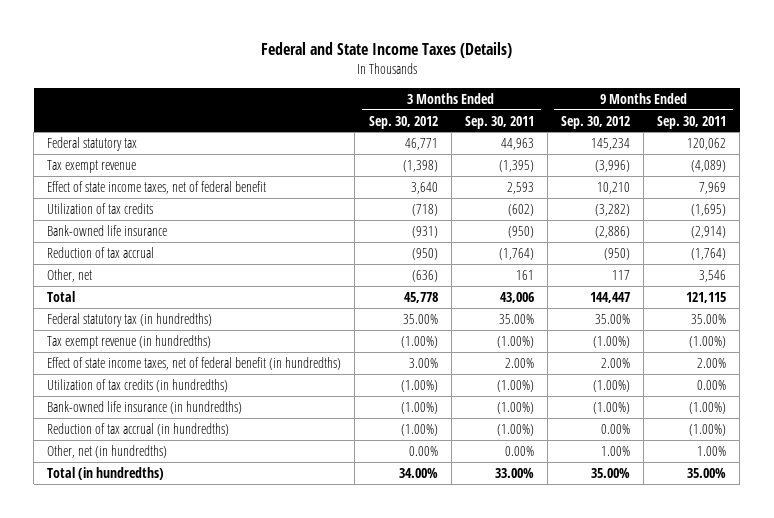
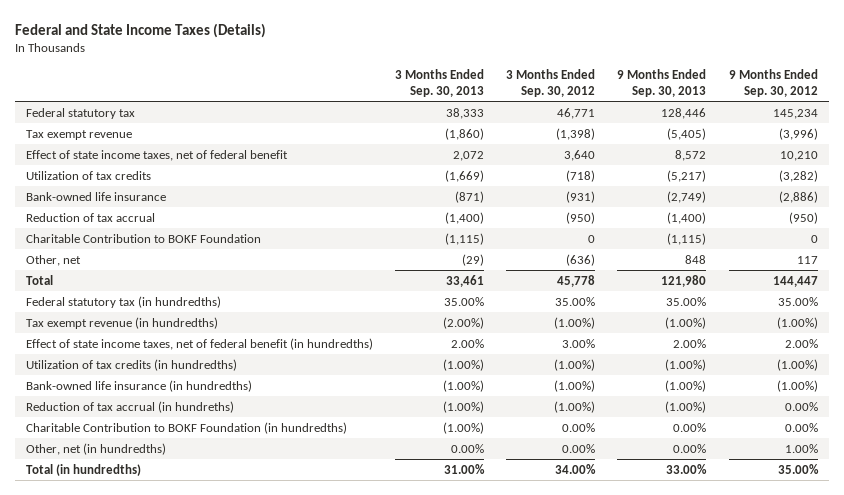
[464,115,534,129] Sep. 30, 2011 -> none
[657,115,727,129] Sep. 30, 2011 -> none
none -> [395,69,485,97] 3 Months Ended Sep. 30, 2013
none -> [617,69,707,97] 9 Months Ended Sep. 30, 2013
none -> [26,233,262,243] Charitable Contribution to BOKF Foundation
[47,422,230,436] Reduction of tax accrual (in hundredths) -> [26,400,235,413] Reduction of tax accrual (in hundreths)
none -> [26,421,348,434] Charitable Contribution to BOKF Foundation (in hundredths)

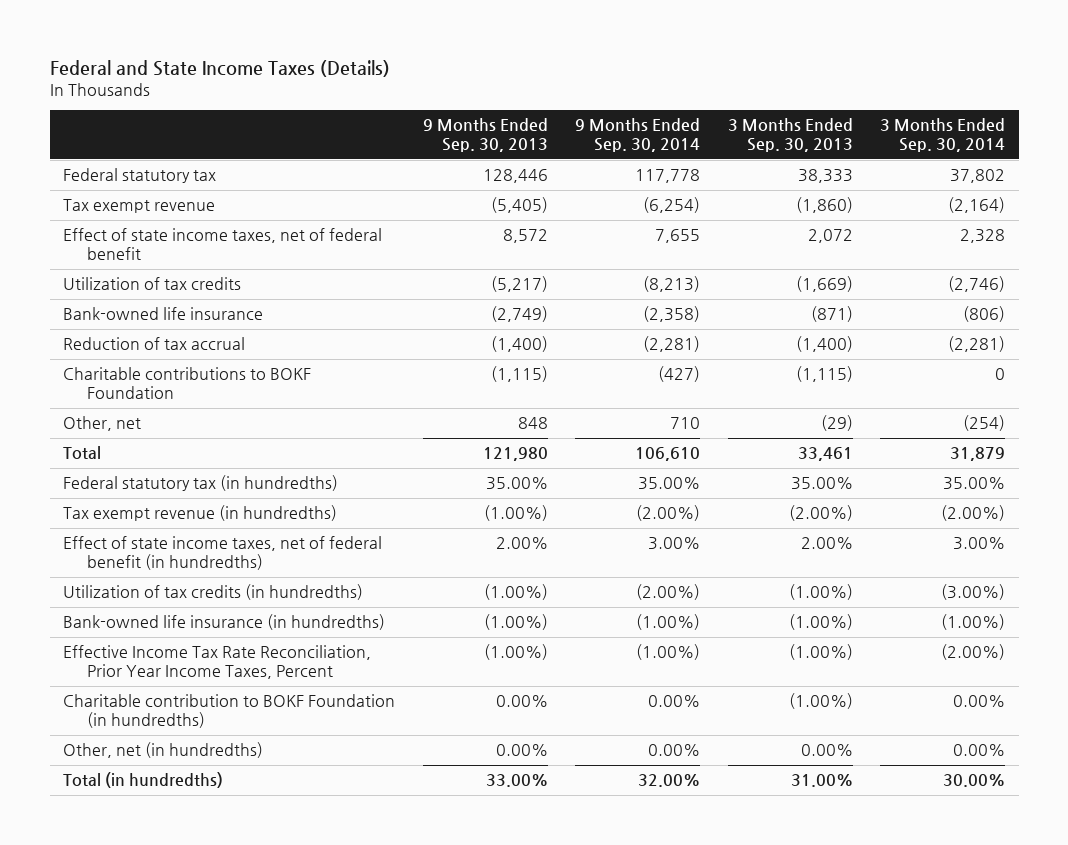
[506,69,596,97] 3 Months Ended Sep. 30, 2012 -> none
[728,69,818,97] 9 Months Ended Sep. 30, 2012 -> none
none -> [575,118,701,153] 9 Months Ended Sep. 30, 2014
none -> [880,118,1006,153] 3 Months Ended Sep. 30, 2014
[26,233,262,243] Charitable Contribution to BOKF Foundation -> [63,367,312,400] Charitable contributions to BOKF Foundation
[26,400,235,413] Reduction of tax accrual (in hundreths) -> [63,645,372,680] Effective Income Tax Rate Reconciliation, Prior Year Income Taxes, Percent
[26,421,348,434] Charitable Contribution to BOKF Foundation (in hundredths) -> [63,694,396,729] Charitable contribution to BOKF Foundation (in hundredths)

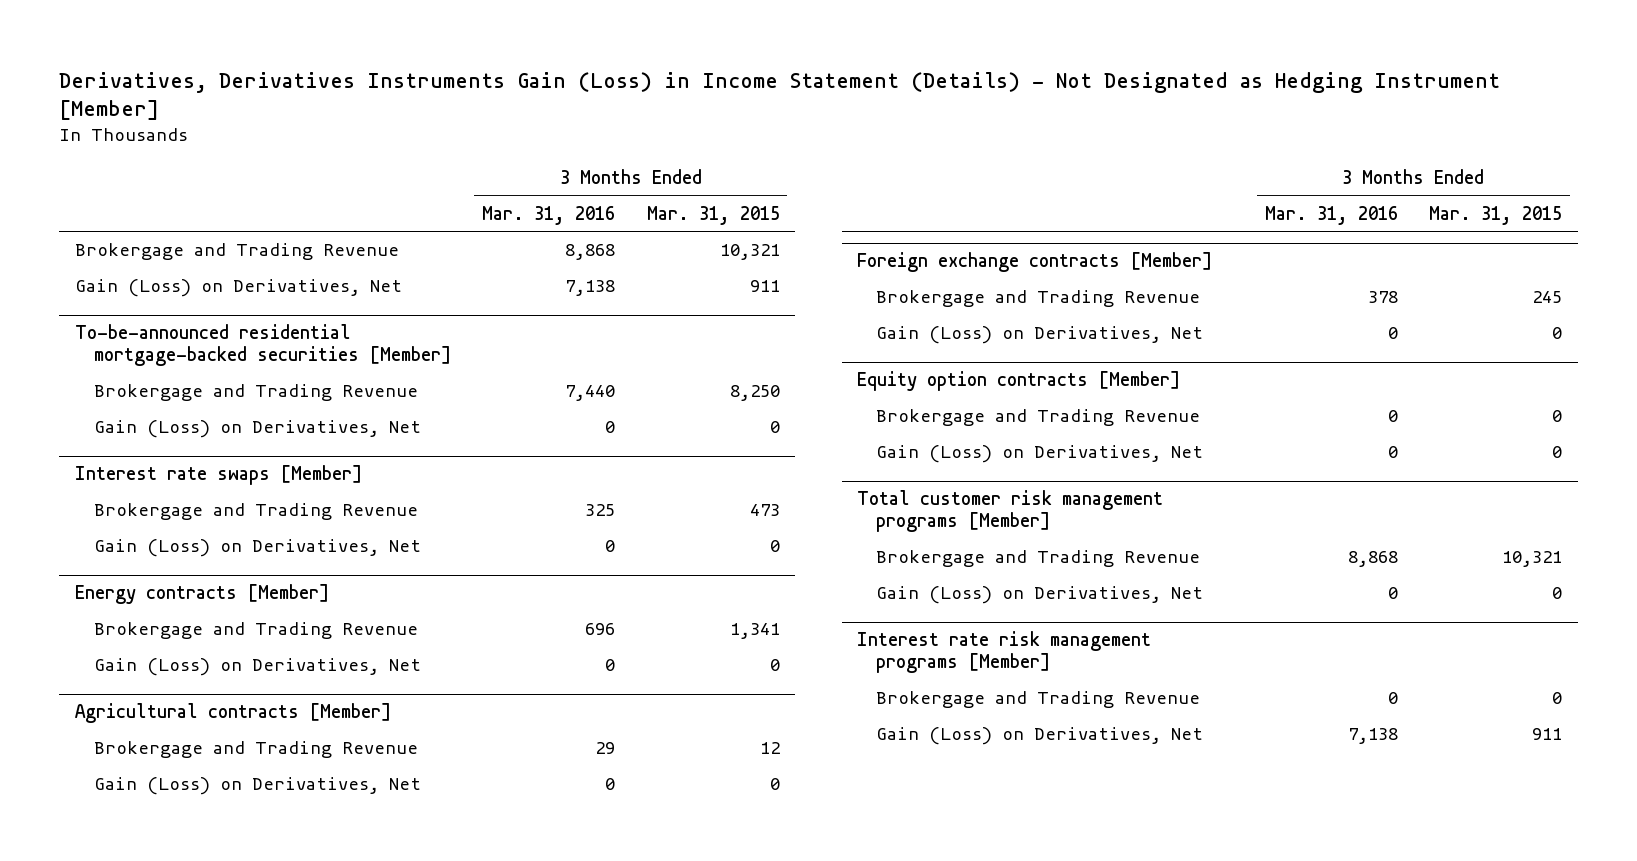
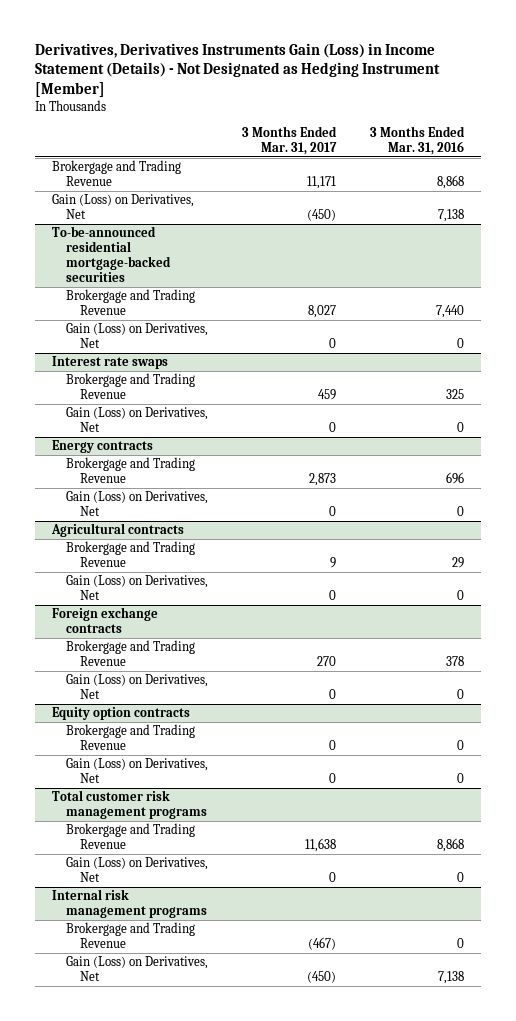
[646,205,780,225] Mar. 31, 2015 -> none
none -> [242,125,338,155] 3 Months Ended Mar. 31, 2017
[74,324,451,367] To-be-announced residential mortgage-backed securities [Member] -> [52,226,172,283] To-be-announced residential mortgage-backed securities
[74,465,362,486] Interest rate swaps [Member] -> [52,356,169,370] Interest rate swaps
[74,584,329,605] Energy contracts [Member] -> [52,440,154,454] Energy contracts
[74,703,391,724] Agricultural contracts [Member] -> [51,523,185,538] Agricultural contracts
[857,252,1213,273] Foreign exchange contracts [Member] -> [52,607,159,634] Foreign exchange contracts
[857,371,1181,392] Equity option contracts [Member] -> [52,707,191,721] Equity option contracts
[857,490,1164,533] Total customer risk management programs [Member] -> [52,790,208,820] Total customer risk management programs
[857,631,1152,674] Interest rate risk management programs [Member] -> [52,889,208,919] Internal risk management programs

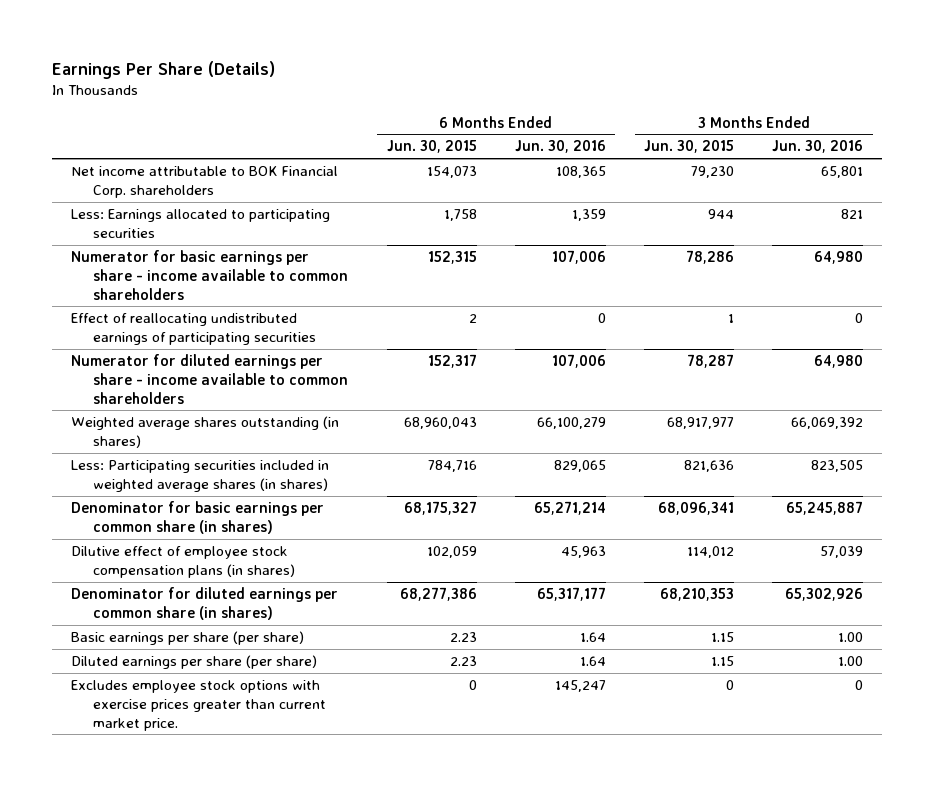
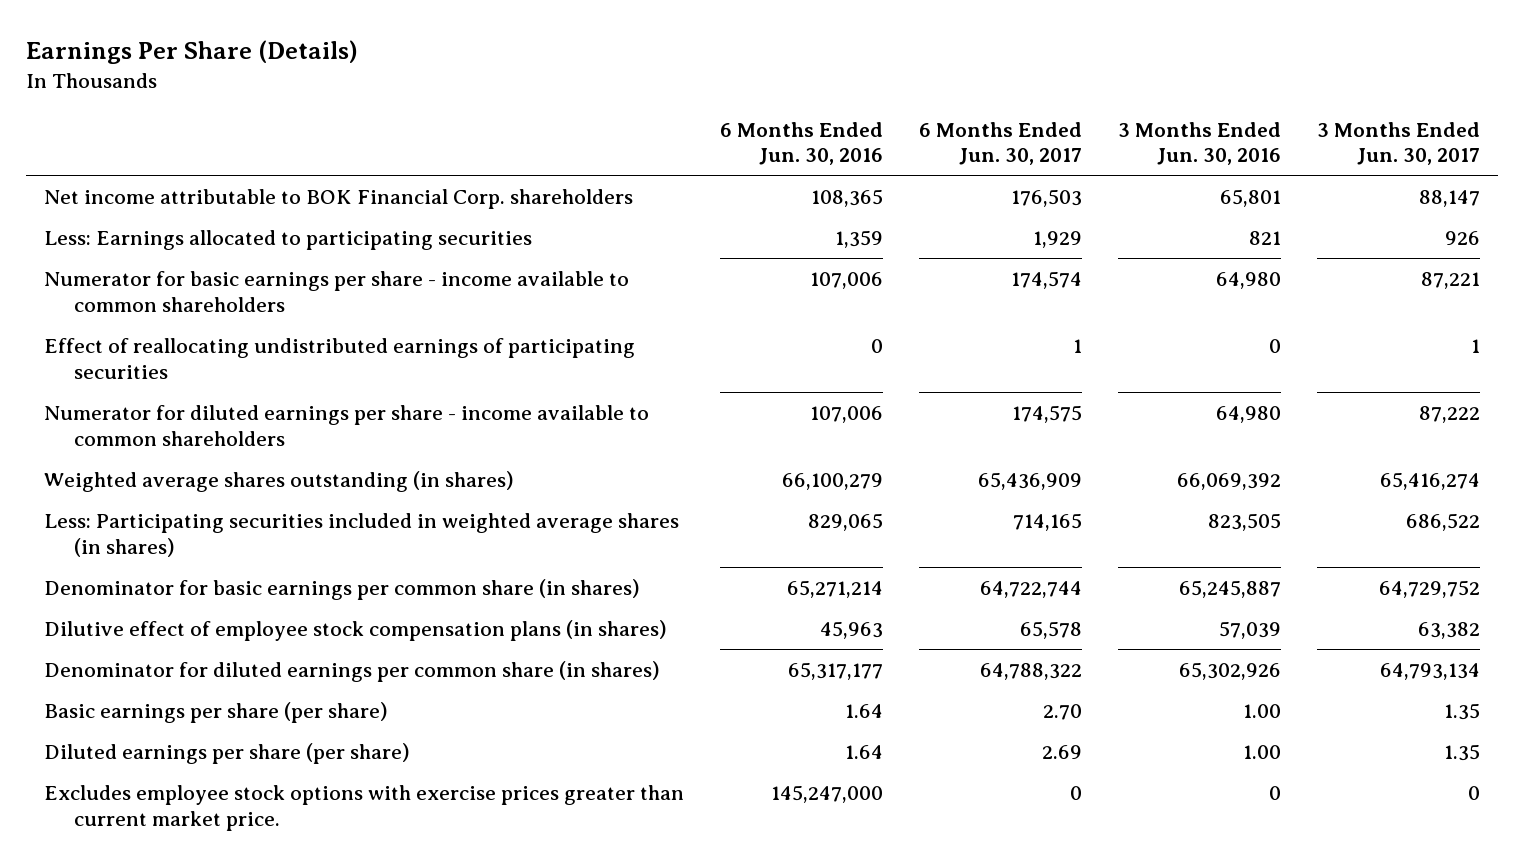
[386,140,477,154] Jun. 30, 2015 -> none
[644,140,735,154] Jun. 30, 2015 -> none
none -> [919,121,1083,166] 6 Months Ended Jun. 30, 2017
none -> [1316,121,1480,166] 3 Months Ended Jun. 30, 2017
[554,680,606,693] 145,247 -> [771,784,884,803] 145,247,000

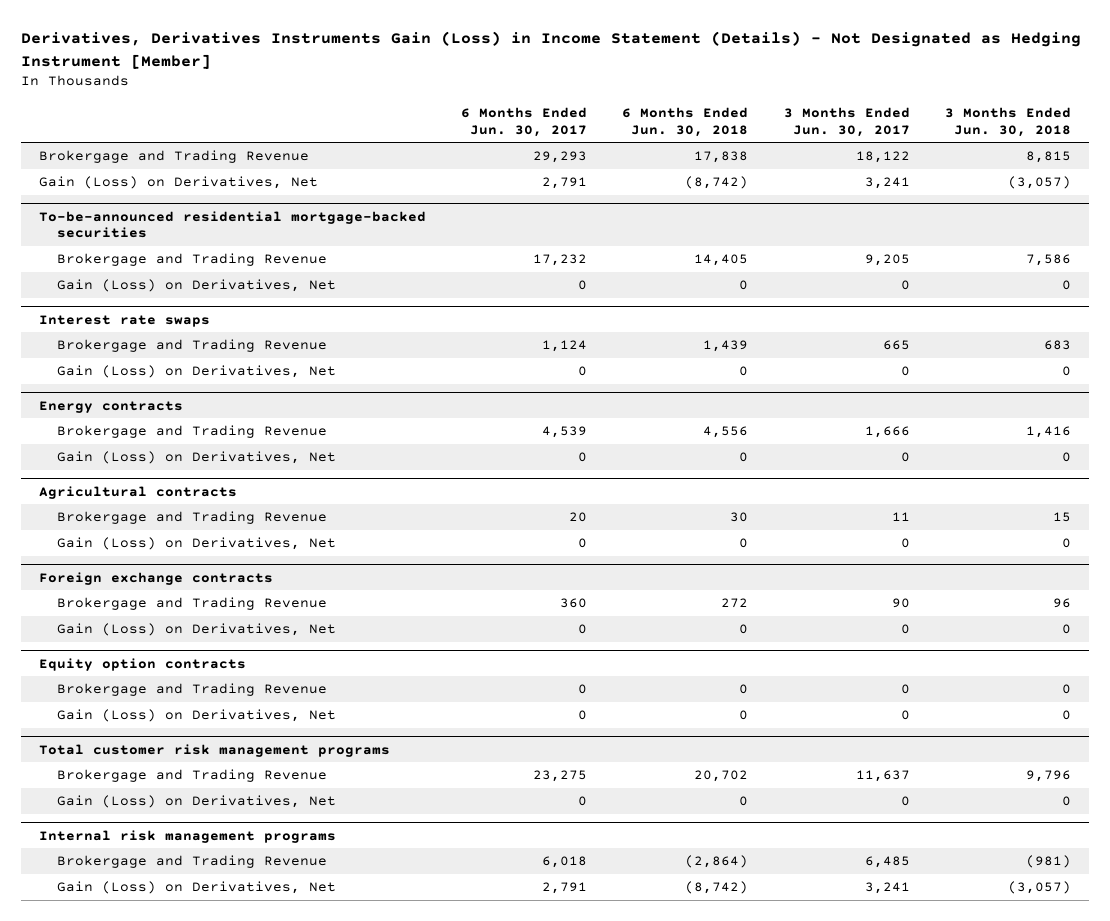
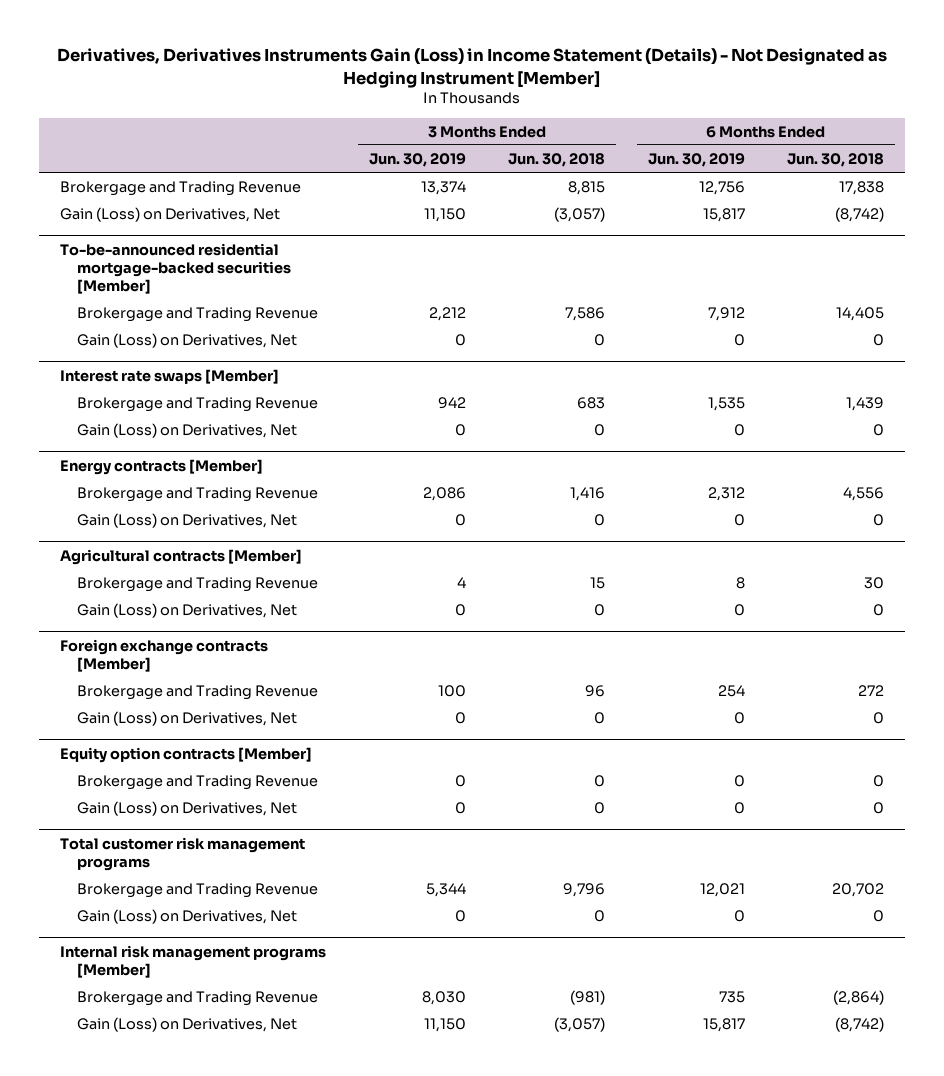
[461,106,588,137] 6 Months Ended Jun. 30, 2017 -> none
[783,106,910,137] 3 Months Ended Jun. 30, 2017 -> none
none -> [368,152,466,167] Jun. 30, 2019
none -> [647,152,745,167] Jun. 30, 2019
[38,210,426,239] To-be-announced residential mortgage-backed securities -> [59,242,292,294] To-be-announced residential mortgage-backed securities [Member]
[38,314,210,327] Interest rate swaps -> [59,368,279,384] Interest rate swaps [Member]
[38,400,183,413] Energy contracts -> [59,458,263,475] Energy contracts [Member]
[38,485,237,499] Agricultural contracts -> [59,548,302,565] Agricultural contracts [Member]
[38,571,273,585] Foreign exchange contracts -> [59,638,268,672] Foreign exchange contracts [Member]
[38,657,246,671] Equity option contracts -> [59,746,312,763] Equity option contracts [Member]
[38,829,336,843] Internal risk management programs -> [59,944,326,978] Internal risk management programs [Member]

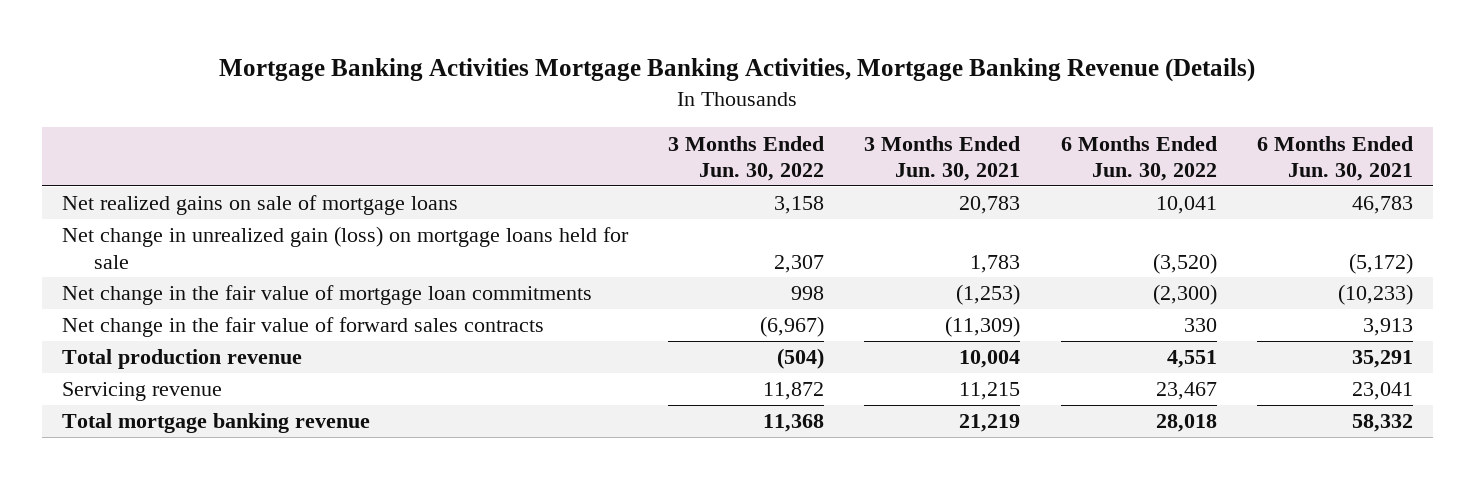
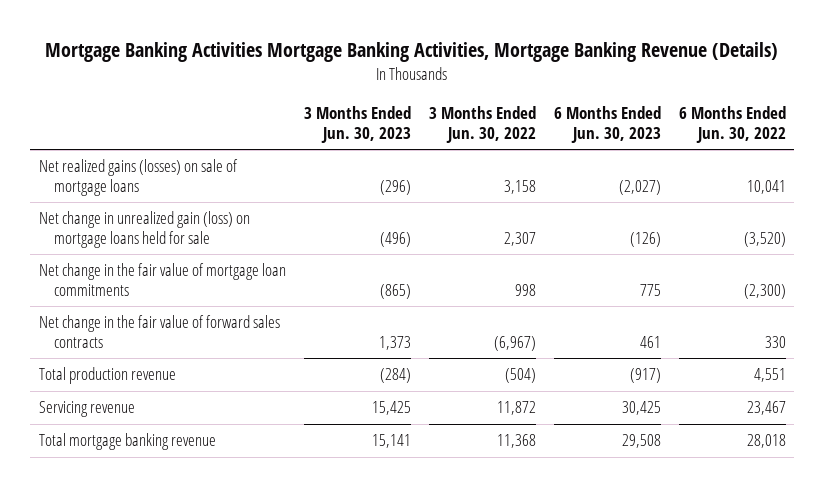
[864,135,1021,181] 3 Months Ended Jun. 30, 2021 -> none
[1256,135,1413,181] 6 Months Ended Jun. 30, 2021 -> none
none -> [303,106,411,144] 3 Months Ended Jun. 30, 2023
none -> [553,106,661,144] 6 Months Ended Jun. 30, 2023
[62,195,459,216] Net realized gains on sale of mortgage loans -> [38,159,238,197] Net realized gains (losses) on sale of mortgage loans

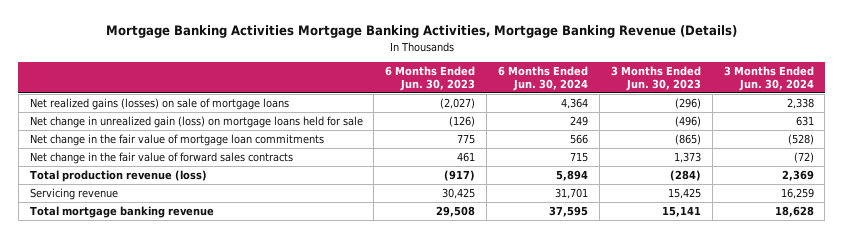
[428,106,536,144] 3 Months Ended Jun. 30, 2022 -> none
[678,106,786,144] 6 Months Ended Jun. 30, 2022 -> none
none -> [498,65,589,91] 6 Months Ended Jun. 30, 2024
none -> [723,65,814,91] 3 Months Ended Jun. 30, 2024
[38,367,176,385] Total production revenue -> [29,170,207,183] Total production revenue (loss)

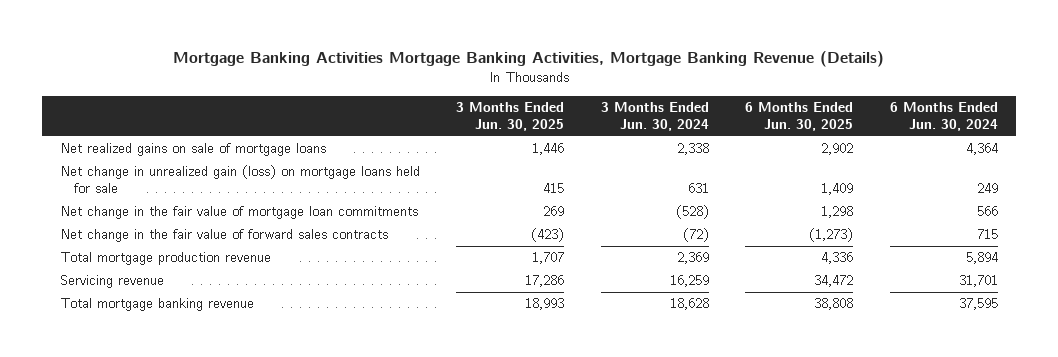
[385,65,476,91] 6 Months Ended Jun. 30, 2023 -> none
[610,65,701,91] 3 Months Ended Jun. 30, 2023 -> none
none -> [456,102,565,131] 3 Months Ended Jun. 30, 2025
none -> [745,102,854,131] 6 Months Ended Jun. 30, 2025
[29,98,289,111] Net realized gains (losses) on sale of mortgage loans -> [59,143,326,157] Net realized gains on sale of mortgage loans
[29,170,207,183] Total production revenue (loss) -> [59,252,271,266] Total mortgage production revenue

